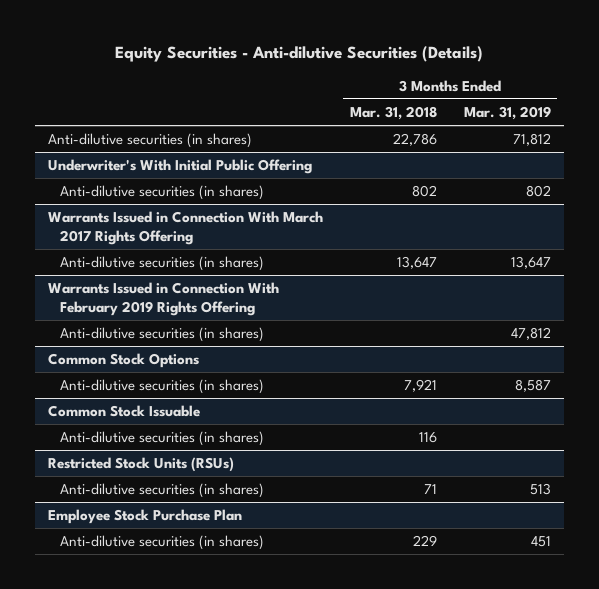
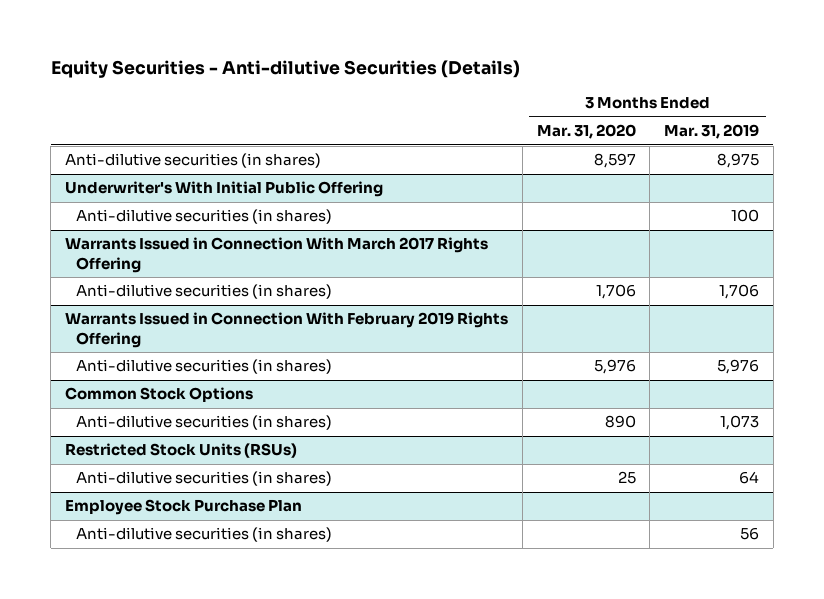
[349,105,437,120] Mar. 31, 2018 -> none
none -> [536,124,636,140] Mar. 31, 2020
[512,133,551,147] 71,812 -> [717,153,760,169] 8,975
[525,185,551,198] 802 -> [731,209,760,223] 100
[510,256,551,270] 13,647 -> [719,284,760,300] 1,706
[510,327,551,341] 47,812 -> [717,359,760,375] 5,976
[48,405,201,418] Common Stock Issuable -> none
[60,431,265,447] Anti-dilutive securities (in shares) -> none
[514,379,551,393] 8,587 -> [720,415,760,431] 1,073
[529,483,551,496] 513 -> [739,471,760,485] 64
[530,536,551,548] 451 -> [740,527,760,541] 56

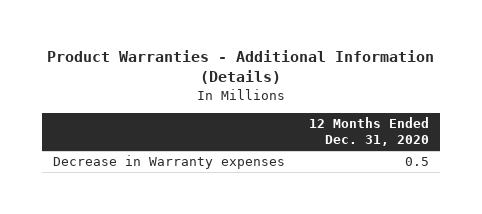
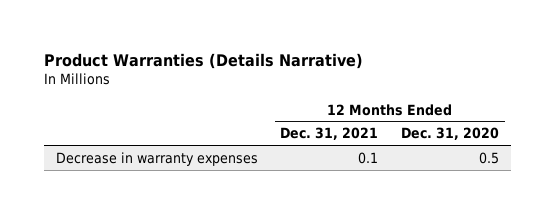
[46,49,434,85] Product Warranties - Additional Information (Details) -> [44,52,364,69] Product Warranties (Details Narrative)
none -> [280,127,379,141] Dec. 31, 2021
[53,155,286,170] Decrease in Warranty expenses -> [55,151,258,166] Decrease in warranty expenses

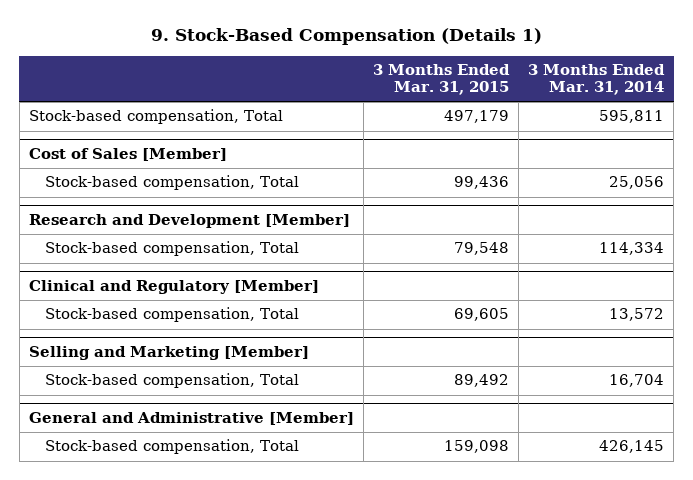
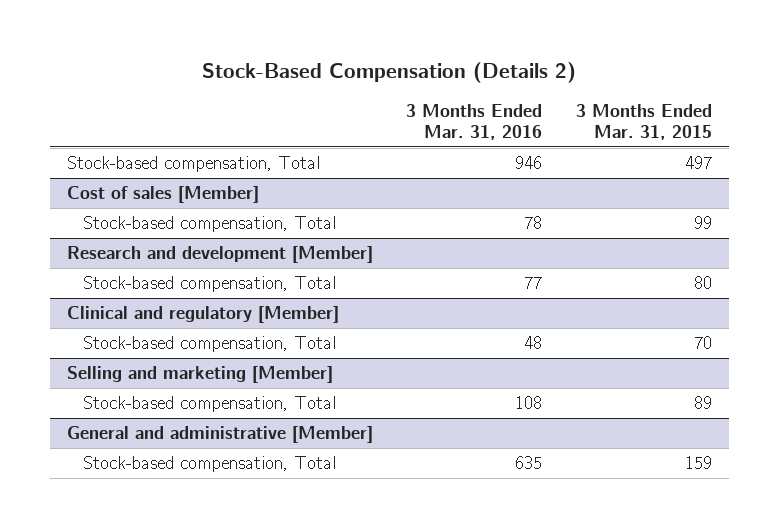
[150,28,542,46] 9. Stock-Based Compensation (Details 1) -> [202,62,577,84] Stock-Based Compensation (Details 2)
[528,64,666,96] 3 Months Ended Mar. 31, 2014 -> none
none -> [406,104,543,141] 3 Months Ended Mar. 31, 2016
[444,110,510,124] 497,179 -> [684,156,712,170] 497
[28,148,227,162] Cost of Sales [Member] -> [66,186,259,204] Cost of sales [Member]
[454,176,510,190] 99,436 -> [693,216,712,230] 99
[28,214,350,229] Research and Development [Member] -> [66,246,373,264] Research and development [Member]
[454,242,510,256] 79,548 -> [693,276,712,290] 80
[28,280,319,295] Clinical and Regulatory [Member] -> [66,306,339,324] Clinical and regulatory [Member]
[454,308,510,322] 69,605 -> [693,336,712,350] 70
[28,346,309,361] Selling and Marketing [Member] -> [66,366,333,384] Selling and marketing [Member]
[454,374,510,388] 89,492 -> [693,396,712,410] 89
[28,412,354,426] General and Administrative [Member] -> [66,426,373,444] General and administrative [Member]
[444,440,510,454] 159,098 -> [684,456,712,470] 159

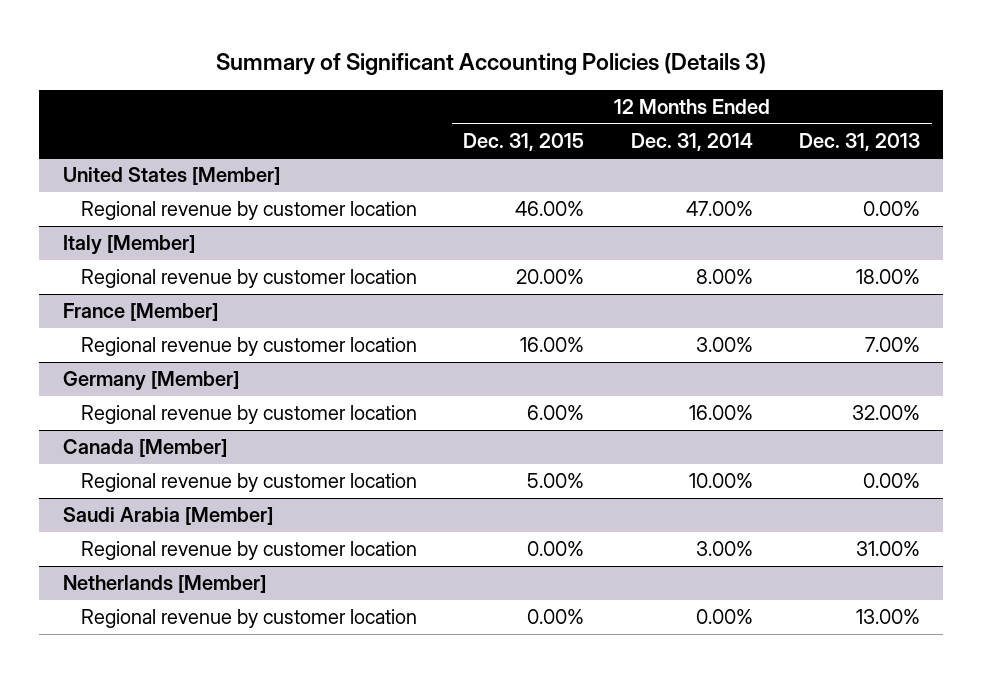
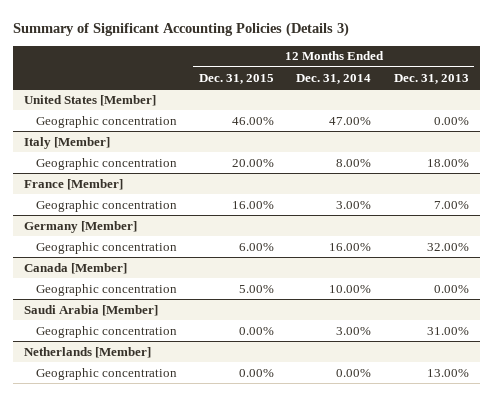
[80,201,417,221] Regional revenue by customer location -> [35,115,177,128] Geographic concentration
[80,269,417,289] Regional revenue by customer location -> [35,157,177,170] Geographic concentration
[80,337,417,357] Regional revenue by customer location -> [35,199,177,212] Geographic concentration
[80,405,417,425] Regional revenue by customer location -> [35,241,177,254] Geographic concentration
[80,473,417,493] Regional revenue by customer location -> none
none -> [35,283,177,296] Geographic concentration
[80,541,417,561] Regional revenue by customer location -> [35,325,177,338] Geographic concentration
[80,609,417,629] Regional revenue by customer location -> none
none -> [35,367,177,380] Geographic concentration

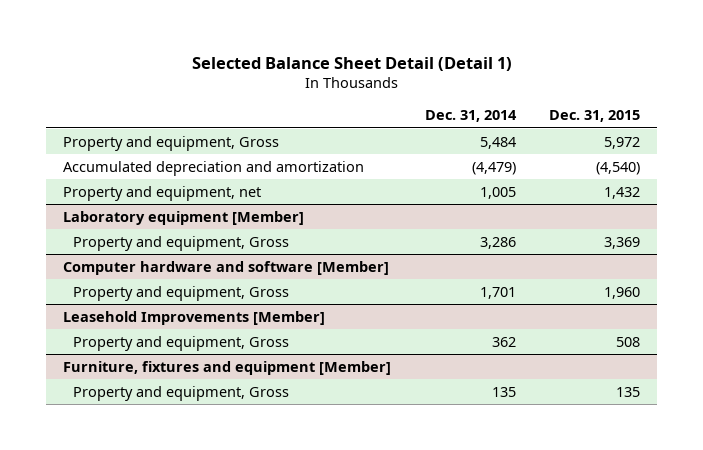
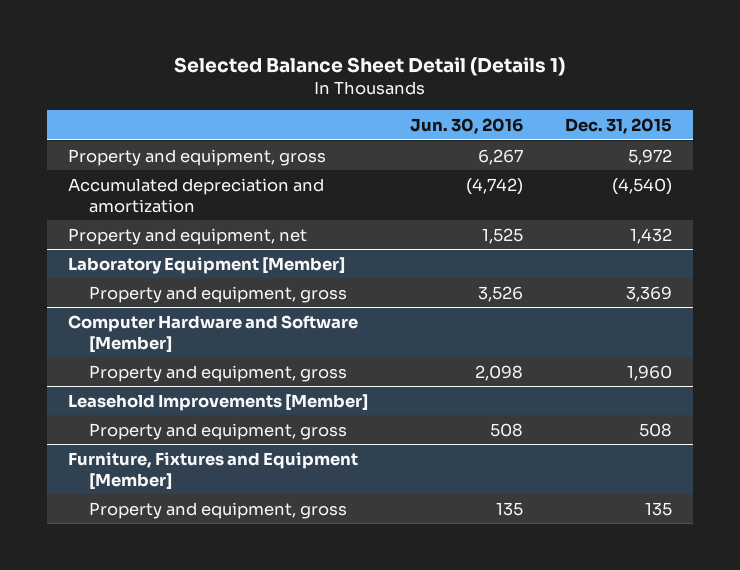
[191,56,512,71] Selected Balance Sheet Detail (Detail 1) -> [173,56,565,76] Selected Balance Sheet Detail (Details 1)
[424,110,517,123] Dec. 31, 2014 -> none
none -> [409,117,523,134] Jun. 30, 2016
[62,135,279,151] Property and equipment, Gross -> [67,148,326,166] Property and equipment, gross
[62,210,304,225] Laboratory equipment [Member] -> [67,256,345,274] Laboratory Equipment [Member]
[73,235,290,251] Property and equipment, Gross -> [89,285,348,303] Property and equipment, gross
[62,260,389,275] Computer hardware and software [Member] -> [67,314,358,353] Computer Hardware and Software [Member]
[73,285,290,301] Property and equipment, Gross -> [89,364,348,382] Property and equipment, gross
[73,335,290,351] Property and equipment, Gross -> [89,422,348,440] Property and equipment, gross
[62,360,391,375] Furniture, fixtures and equipment [Member] -> [67,451,358,490] Furniture, Fixtures and Equipment [Member]
[73,385,290,401] Property and equipment, Gross -> [89,501,348,519] Property and equipment, gross

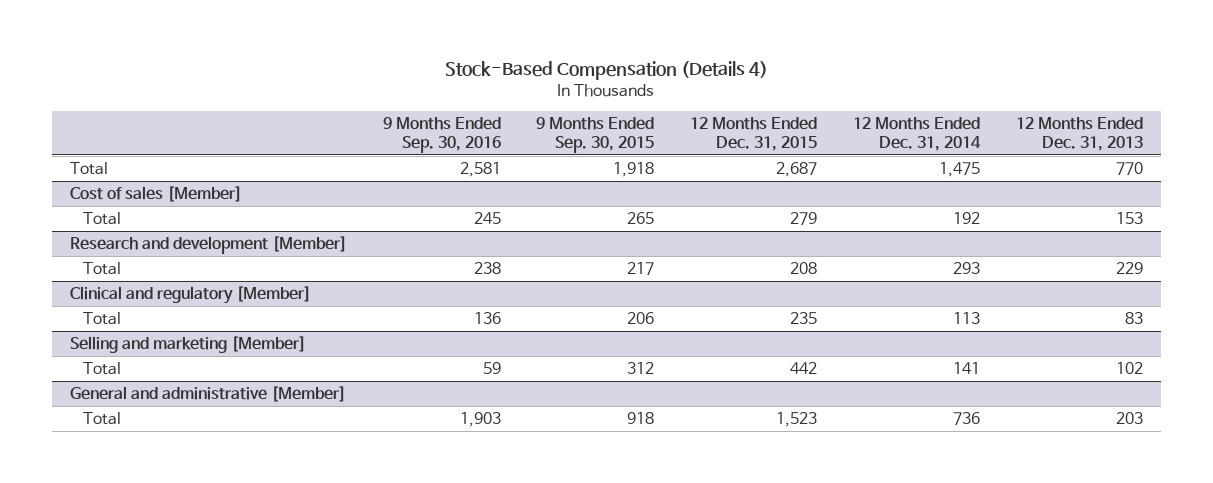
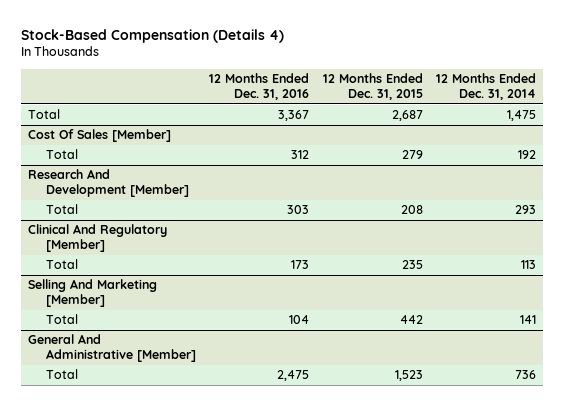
[382,117,501,153] 9 Months Ended Sep. 30, 2016 -> none
[536,117,655,153] 9 Months Ended Sep. 30, 2015 -> none
[1016,117,1144,151] 12 Months Ended Dec. 31, 2013 -> none
none -> [209,73,310,101] 12 Months Ended Dec. 31, 2016
[69,186,242,203] Cost of sales [Member] -> [27,129,171,143] Cost Of Sales [Member]
[69,236,347,255] Research and development [Member] -> [27,169,189,198] Research And Development [Member]
[69,286,311,305] Clinical and regulatory [Member] -> [27,224,167,253] Clinical And Regulatory [Member]
[69,336,306,354] Selling and marketing [Member] -> [27,279,157,308] Selling And Marketing [Member]
[69,386,346,403] General and administrative [Member] -> [27,334,196,363] General And Administrative [Member]

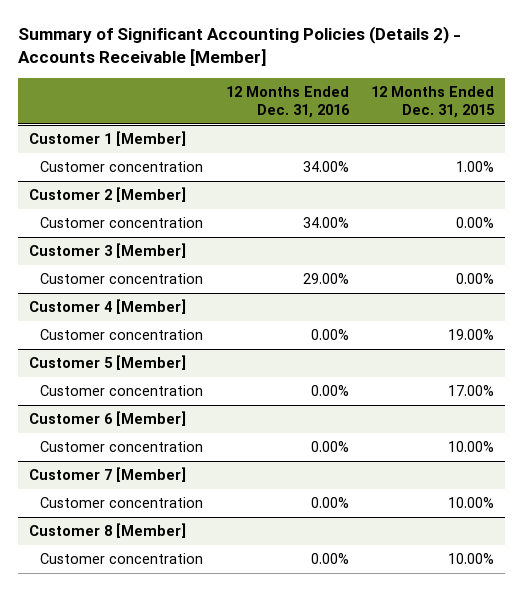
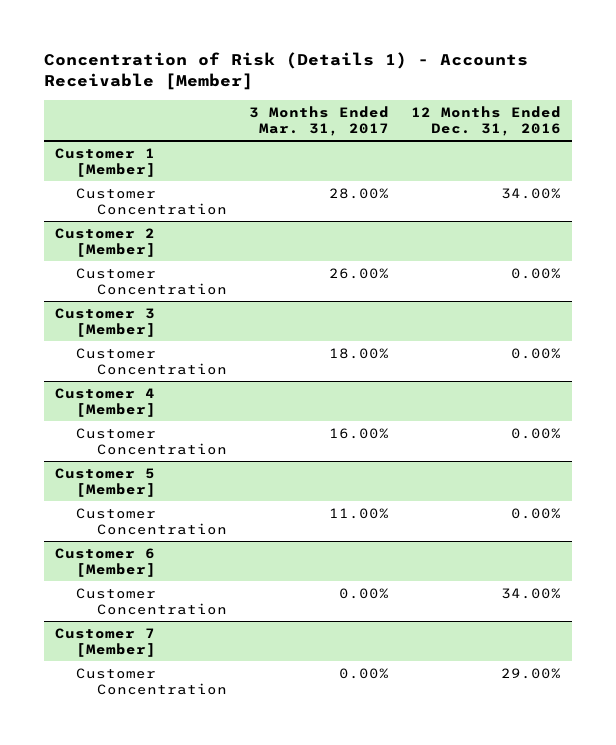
[17,26,461,66] Summary of Significant Accounting Policies (Details 2) - Accounts Receivable [Member] -> [44,52,529,91] Concentration of Risk (Details 1) - Accounts Receivable [Member]
[370,85,495,118] 12 Months Ended Dec. 31, 2015 -> none
none -> [249,105,390,137] 3 Months Ended Mar. 31, 2017
[40,161,204,173] Customer concentration -> [76,187,228,216] Customer Concentration
[40,217,204,229] Customer concentration -> [76,267,228,296] Customer Concentration
[302,217,349,229] 34.00% -> [510,267,561,279] 0.00%
[40,273,204,285] Customer concentration -> [76,347,228,376] Customer Concentration
[302,273,349,285] 29.00% -> [510,347,561,359] 0.00%
[40,329,204,341] Customer concentration -> [76,427,228,456] Customer Concentration
[40,385,204,397] Customer concentration -> [76,507,228,536] Customer Concentration
[40,441,204,453] Customer concentration -> [76,587,228,616] Customer Concentration
[310,441,349,453] 0.00% -> [500,587,561,599] 34.00%
[28,523,186,539] Customer 8 [Member] -> none
[40,553,204,565] Customer concentration -> none
[40,497,204,509] Customer concentration -> [76,667,228,696] Customer Concentration
[310,497,349,509] 0.00% -> [500,667,561,679] 29.00%

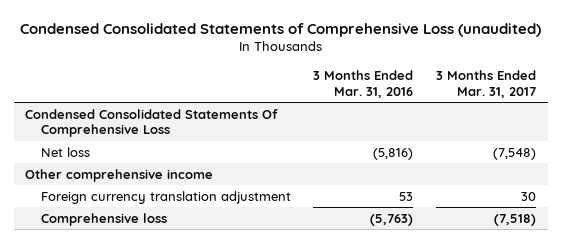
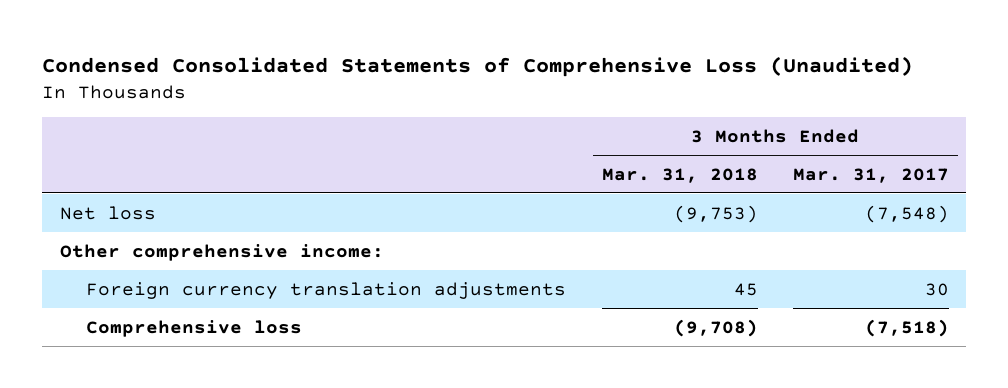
[19,22,541,37] Condensed Consolidated Statements of Comprehensive Loss (unaudited) -> [42,56,914,78] Condensed Consolidated Statements of Comprehensive Loss (Unaudited)
[313,70,414,98] 3 Months Ended Mar. 31, 2016 -> none
none -> [601,167,758,183] Mar. 31, 2018
[25,108,279,138] Condensed Consolidated Statements Of Comprehensive Loss -> none
[25,168,214,182] Other comprehensive income -> [59,243,384,261] Other comprehensive income:
[40,190,291,204] Foreign currency translation adjustment -> [86,281,567,299] Foreign currency translation adjustments

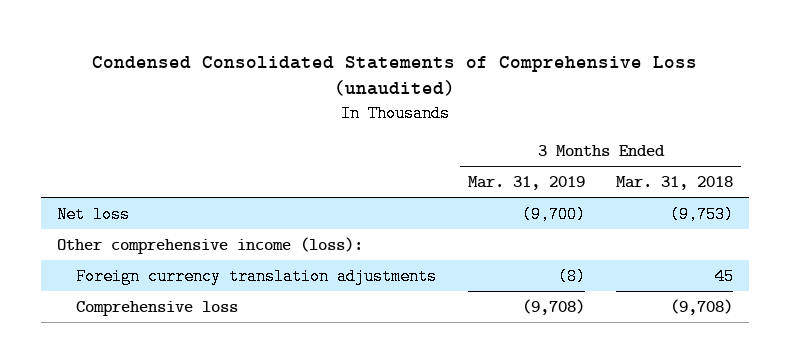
[42,56,914,78] Condensed Consolidated Statements of Comprehensive Loss (Unaudited) -> [92,55,698,97] Condensed Consolidated Statements of Comprehensive Loss (unaudited)
[792,167,949,183] Mar. 31, 2017 -> none
none -> [467,175,585,190] Mar. 31, 2019
[59,243,384,261] Other comprehensive income: -> [56,236,363,254] Other comprehensive income (loss):

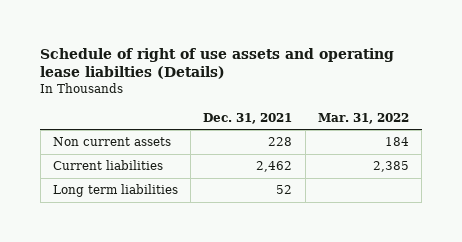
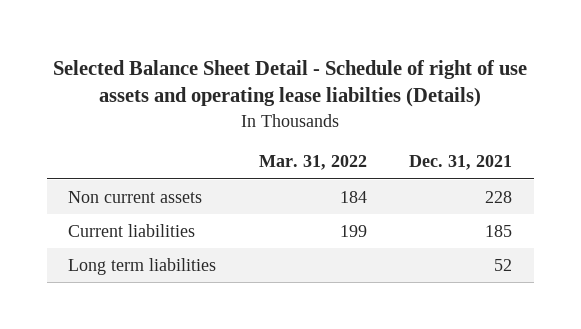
[40,47,395,80] Schedule of right of use assets and operating lease liabilties (Details) -> [53,59,528,108] Selected Balance Sheet Detail - Schedule of right of use assets and operating lease liabilties (Details)
[256,161,293,173] 2,462 -> [485,224,513,237] 185
[373,161,410,173] 2,385 -> [339,224,367,237] 199

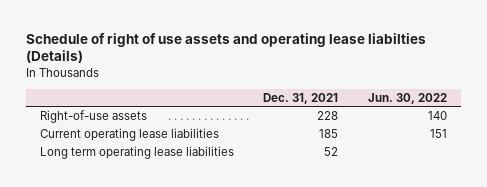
[53,59,528,108] Selected Balance Sheet Detail - Schedule of right of use assets and operating lease liabilties (Details) -> [25,32,426,64] Schedule of right of use assets and operating lease liabilties (Details)
[258,155,367,171] Mar. 31, 2022 -> none
none -> [367,92,447,104] Jun. 30, 2022
[68,190,203,203] Non current assets -> [40,110,148,124] Right-of-use assets
[68,223,196,237] Current liabilities -> [40,128,220,142] Current operating lease liabilities
[68,257,217,275] Long term liabilities -> [40,146,235,160] Long term operating lease liabilities

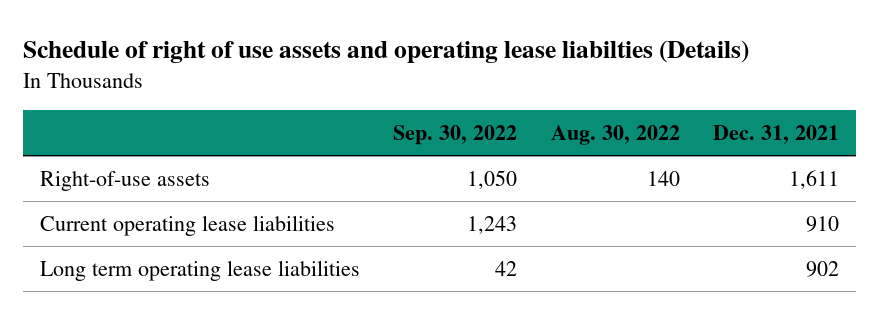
[367,92,447,104] Jun. 30, 2022 -> none
none -> [393,124,518,145] Sep. 30, 2022
none -> [550,124,680,145] Aug. 30, 2022
[317,111,339,121] 228 -> [788,169,839,189] 1,611
[319,129,339,139] 185 -> [805,215,839,232] 910
[324,147,339,157] 52 -> [805,260,839,277] 902

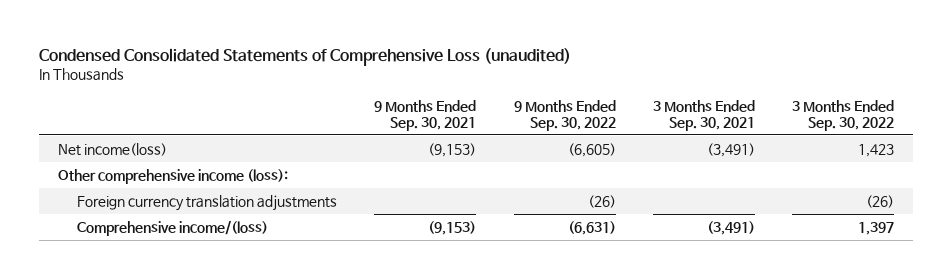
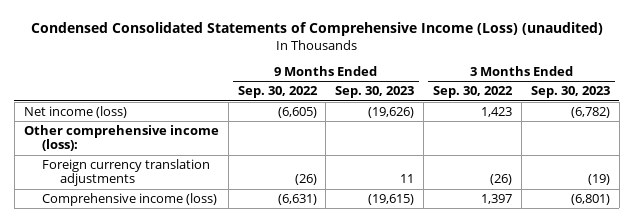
[39,47,572,66] Condensed Consolidated Statements of Comprehensive Loss (unaudited) -> [30,22,603,37] Condensed Consolidated Statements of Comprehensive Income (Loss) (unaudited)
[374,99,477,131] 9 Months Ended Sep. 30, 2021 -> none
[652,99,755,131] 3 Months Ended Sep. 30, 2021 -> none
none -> [335,86,415,99] Sep. 30, 2023
none -> [530,86,610,99] Sep. 30, 2023
[57,142,167,156] Net income(loss) -> [23,105,127,118] Net income (loss)
[77,219,269,236] Comprehensive income/(loss) -> [41,192,217,206] Comprehensive income (loss)

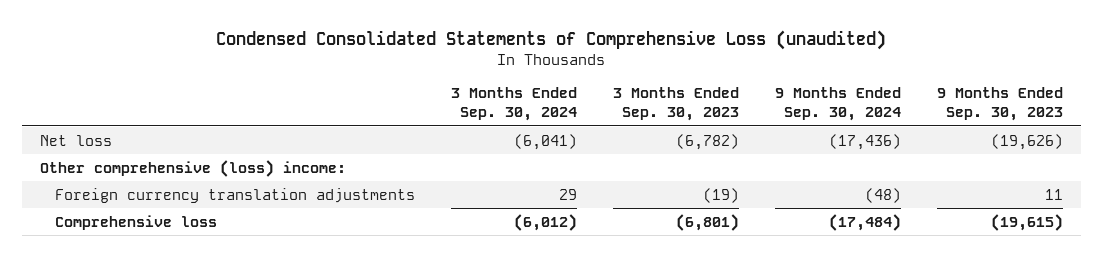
[30,22,603,37] Condensed Consolidated Statements of Comprehensive Income (Loss) (unaudited) -> [216,29,887,50] Condensed Consolidated Statements of Comprehensive Loss (unaudited)
[237,86,318,99] Sep. 30, 2022 -> none
[433,86,514,99] Sep. 30, 2022 -> none
none -> [450,87,577,122] 3 Months Ended Sep. 30, 2024
none -> [774,87,901,122] 9 Months Ended Sep. 30, 2024
[23,105,127,118] Net income (loss) -> [39,134,112,146] Net loss
[23,124,219,152] Other comprehensive income (loss): -> [39,159,346,177] Other comprehensive (loss) income:
[41,192,217,206] Comprehensive income (loss) -> [54,214,217,230] Comprehensive loss

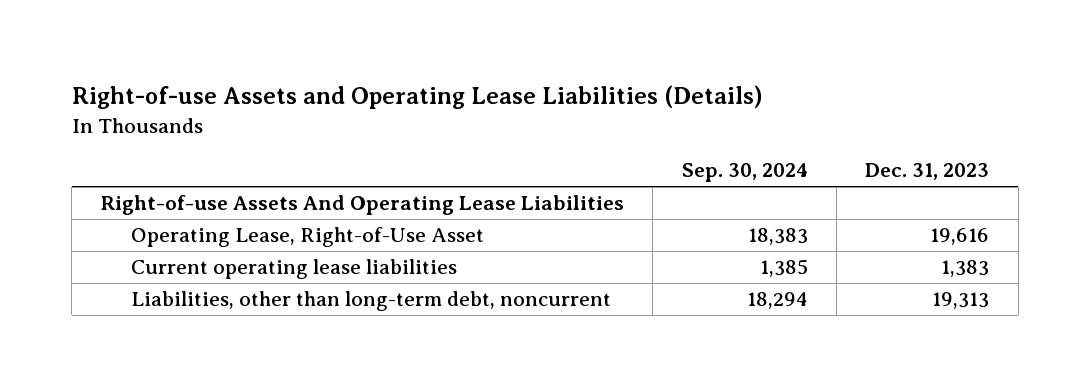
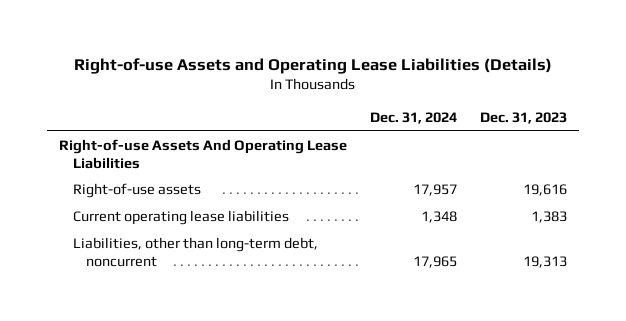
[681,163,808,183] Sep. 30, 2024 -> none
none -> [370,111,458,124] Dec. 31, 2024
[130,227,484,248] Operating Lease, Right-of-Use Asset -> [72,183,201,199] Right-of-use assets

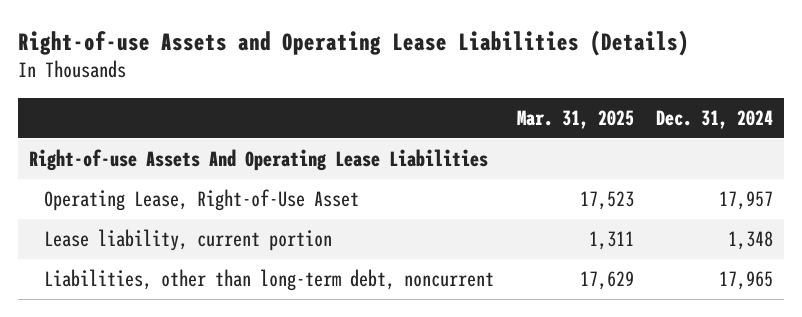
[480,111,568,124] Dec. 31, 2023 -> none
none -> [516,110,634,130] Mar. 31, 2025
[72,183,201,199] Right-of-use assets -> [44,189,360,212] Operating Lease, Right-of-Use Asset
[72,210,289,226] Current operating lease liabilities -> [44,229,333,252] Lease liability, current portion

